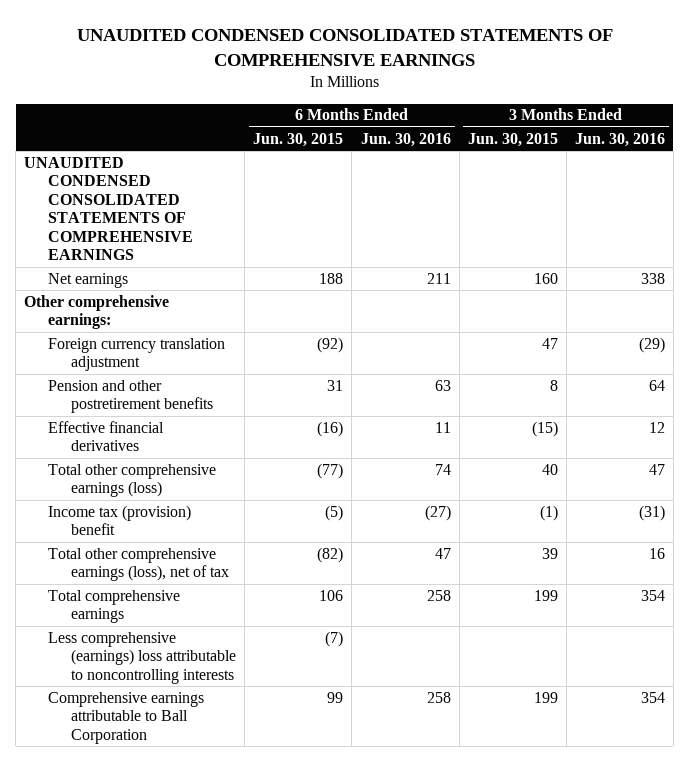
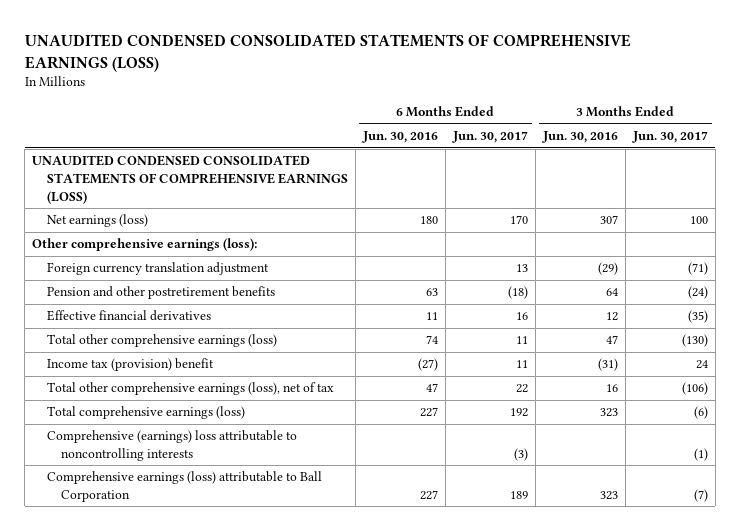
[76,28,613,66] UNAUDITED CONDENSED CONSOLIDATED STATEMENTS OF COMPREHENSIVE EARNINGS -> [24,34,631,72] UNAUDITED CONDENSED CONSOLIDATED STATEMENTS OF COMPREHENSIVE EARNINGS (LOSS)
[253,132,344,147] Jun. 30, 2015 -> none
[467,132,558,147] Jun. 30, 2015 -> none
none -> [451,131,528,144] Jun. 30, 2017
none -> [631,131,708,144] Jun. 30, 2017
[24,156,193,261] UNAUDITED CONDENSED CONSOLIDATED STATEMENTS OF COMPREHENSIVE EARNINGS -> [32,155,348,204] UNAUDITED CONDENSED CONSOLIDATED STATEMENTS OF COMPREHENSIVE EARNINGS (LOSS)
[47,272,128,288] Net earnings -> [46,214,148,228] Net earnings (loss)
[426,272,451,284] 211 -> [419,216,438,225] 180
[640,272,665,284] 338 -> [599,215,618,225] 307
[24,294,170,330] Other comprehensive earnings: -> [32,238,258,252] Other comprehensive earnings (loss):
[47,589,180,624] Total comprehensive earnings -> [46,406,245,420] Total comprehensive earnings (loss)
[426,589,451,601] 258 -> [419,407,438,418] 227
[640,589,665,601] 354 -> [599,408,618,418] 323
[47,631,237,684] Less comprehensive (earnings) loss attributable to noncontrolling interests -> [46,430,297,461] Comprehensive (earnings) loss attributable to noncontrolling interests
[47,691,204,744] Comprehensive earnings attributable to Ball Corporation -> [46,471,322,502] Comprehensive earnings (loss) attributable to Ball Corporation
[426,691,451,703] 258 -> [419,489,438,500] 227
[640,691,665,703] 354 -> [599,490,618,500] 323

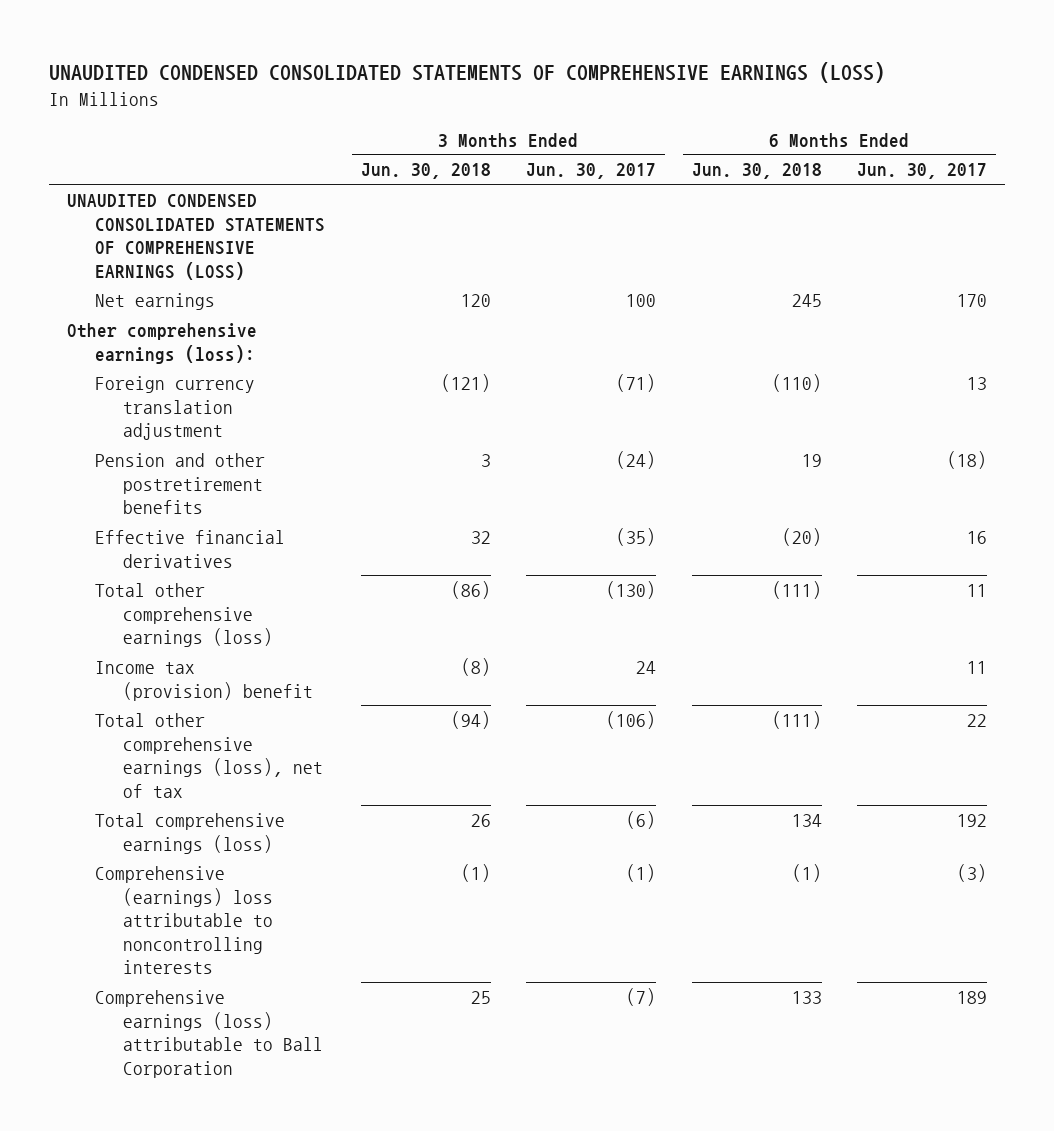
[361,131,438,144] Jun. 30, 2016 -> none
[541,131,618,144] Jun. 30, 2016 -> none
none -> [360,163,491,180] Jun. 30, 2018
none -> [691,163,822,180] Jun. 30, 2018
[46,214,148,228] Net earnings (loss) -> [95,293,216,311] Net earnings

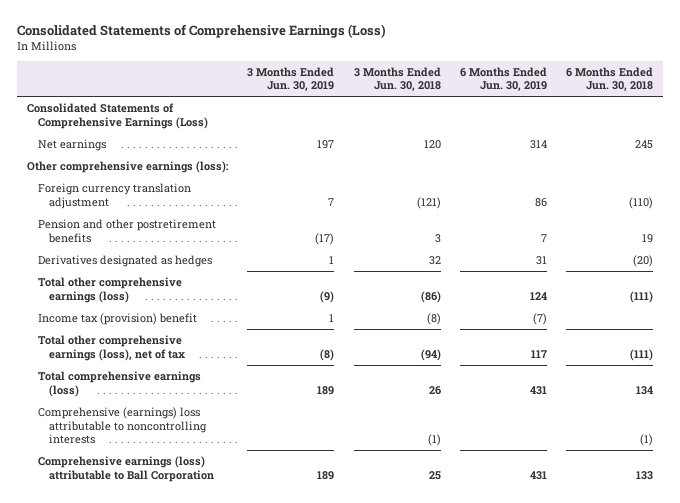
[49,62,886,84] UNAUDITED CONDENSED CONSOLIDATED STATEMENTS OF COMPREHENSIVE EARNINGS (LOSS) -> [17,23,387,38] Consolidated Statements of Comprehensive Earnings (Loss)
[526,163,657,180] Jun. 30, 2017 -> none
[857,163,988,180] Jun. 30, 2017 -> none
none -> [247,66,335,92] 3 Months Ended Jun. 30, 2019
none -> [459,66,547,92] 6 Months Ended Jun. 30, 2019
[67,194,326,280] UNAUDITED CONDENSED CONSOLIDATED STATEMENTS OF COMPREHENSIVE EARNINGS (LOSS) -> [26,102,209,129] Consolidated Statements of Comprehensive Earnings (Loss)
[95,530,286,568] Effective financial derivatives -> [38,254,213,267] Derivatives designated as hedges

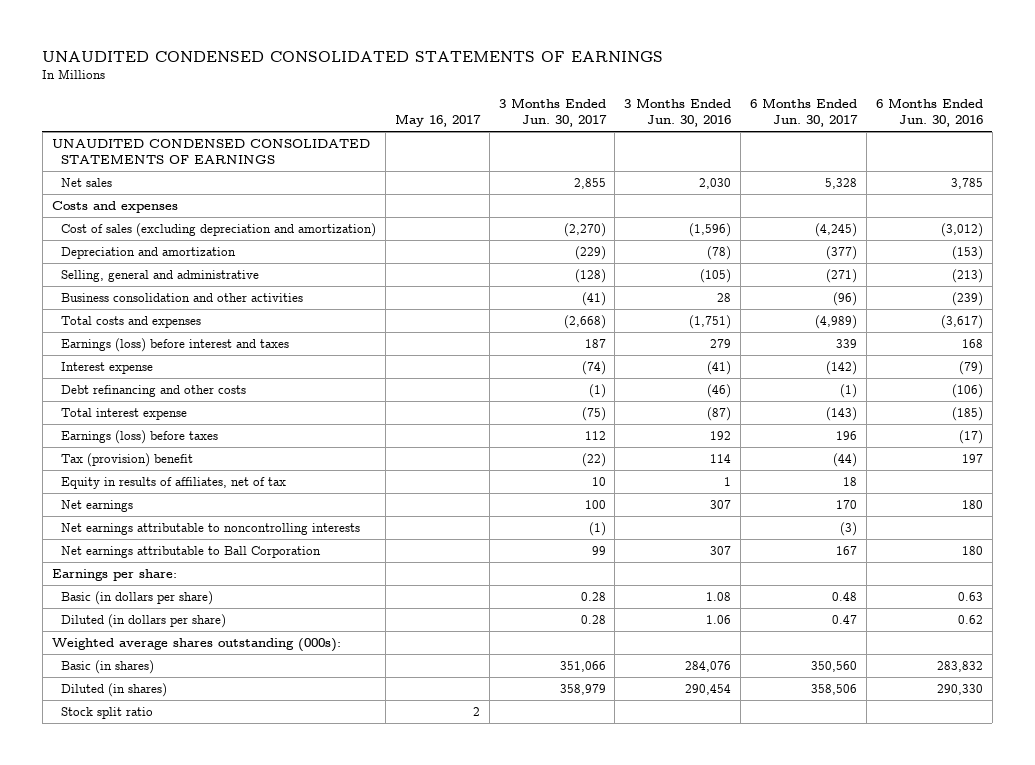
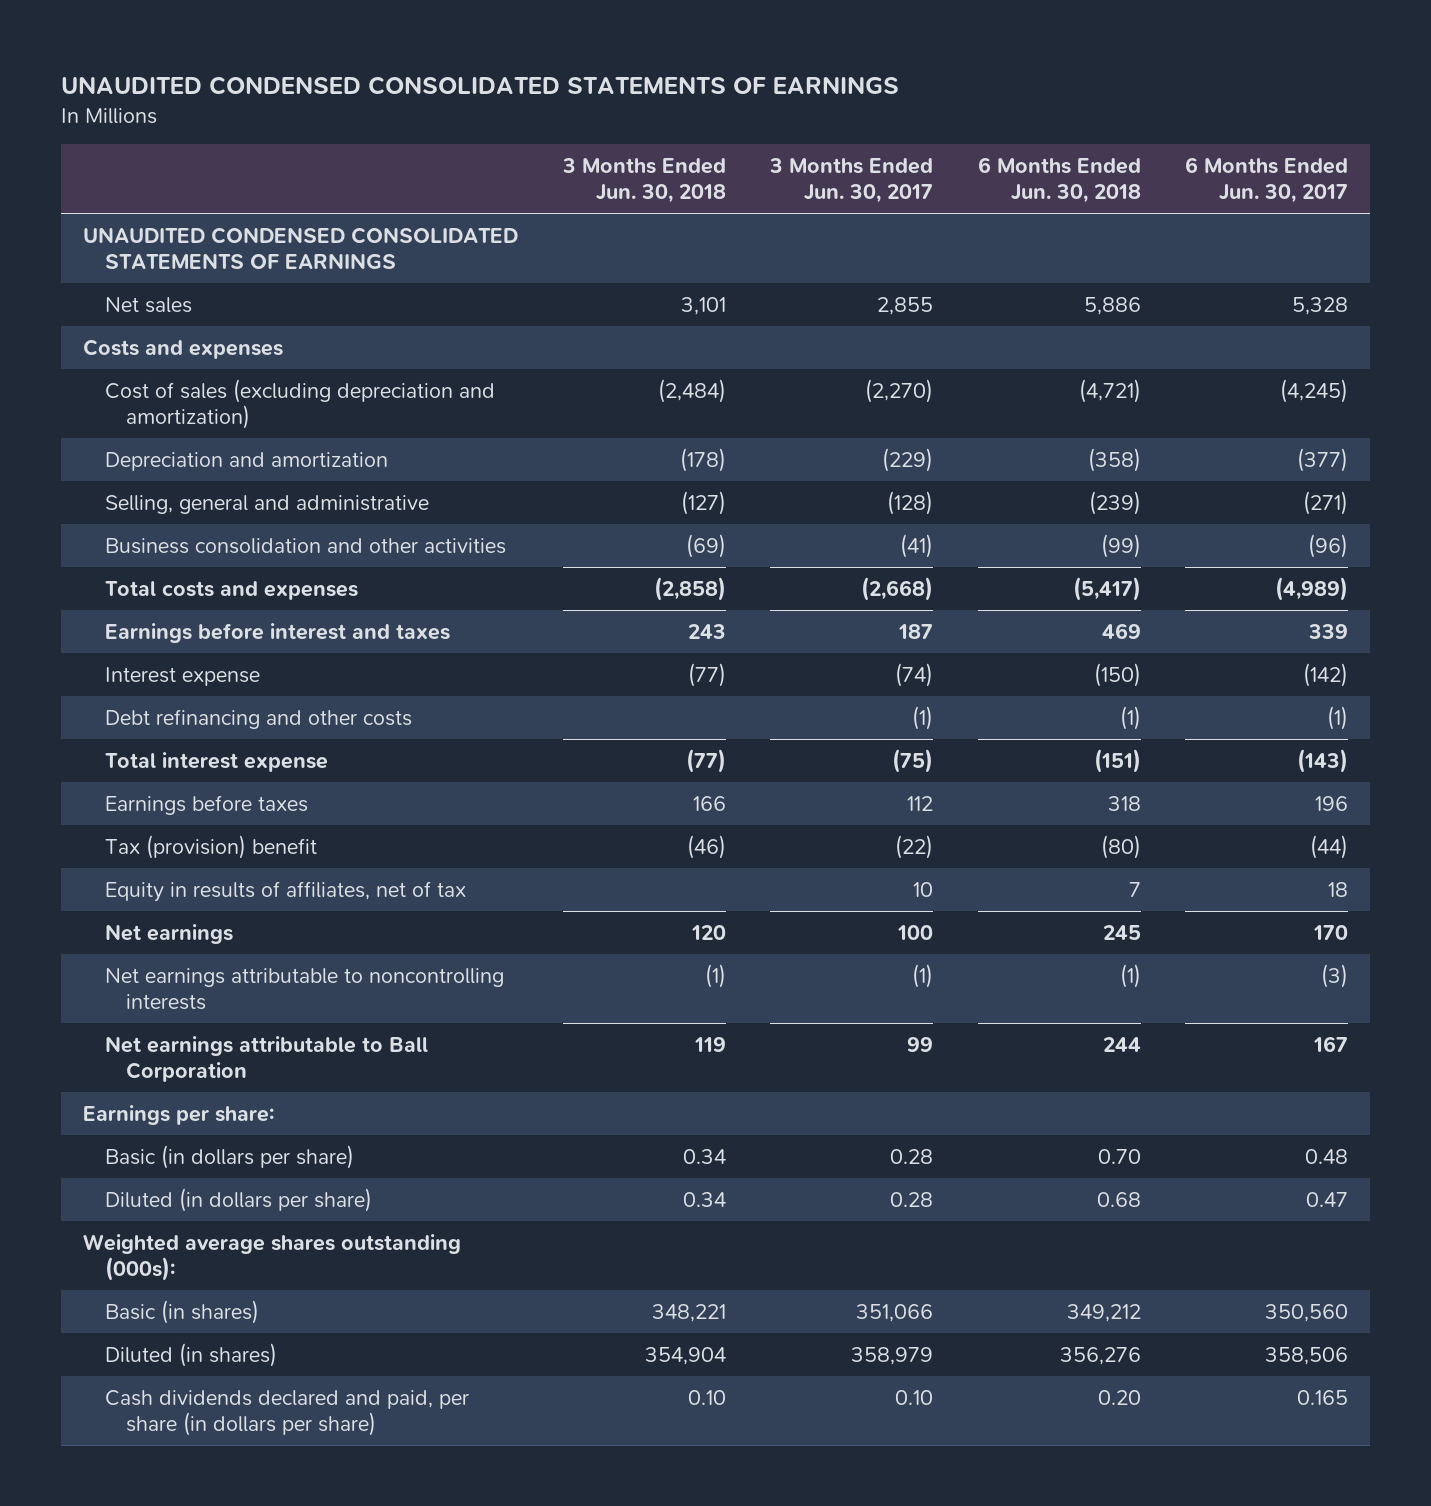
[394,114,481,128] May 16, 2017 -> none
[624,98,732,128] 3 Months Ended Jun. 30, 2016 -> none
[875,98,983,128] 6 Months Ended Jun. 30, 2016 -> none
none -> [561,158,726,204] 3 Months Ended Jun. 30, 2018
none -> [977,157,1141,204] 6 Months Ended Jun. 30, 2018
[60,338,289,353] Earnings (loss) before interest and taxes -> [104,622,450,643] Earnings before interest and taxes
[60,430,218,445] Earnings (loss) before taxes -> [104,794,308,815] Earnings before taxes
[60,707,153,720] Stock split ratio -> none
none -> [104,1389,469,1436] Cash dividends declared and paid, per share (in dollars per share)

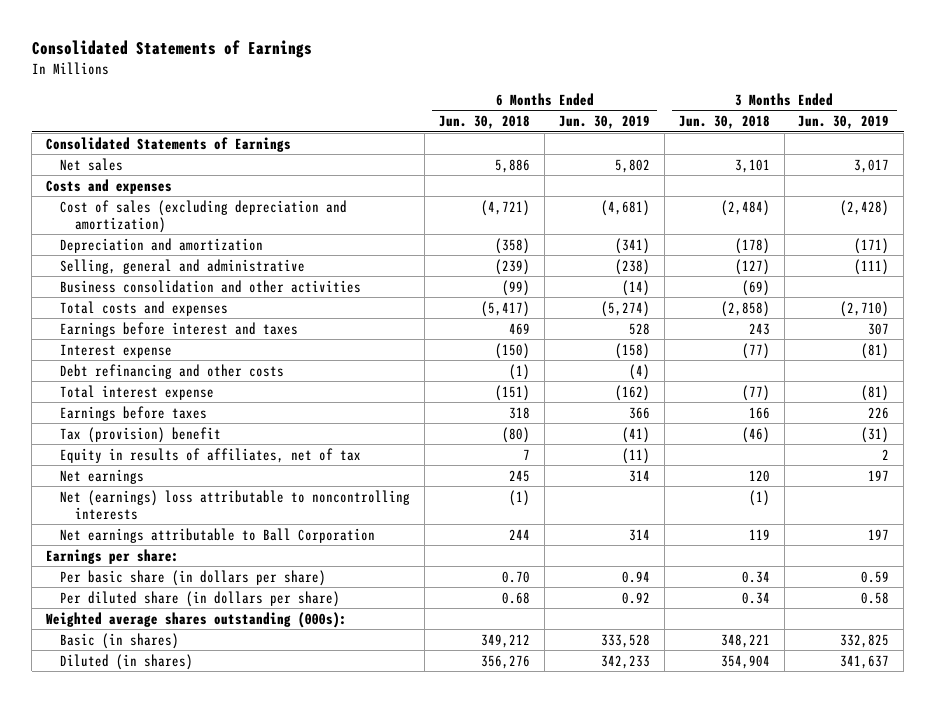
[61,76,900,96] UNAUDITED CONDENSED CONSOLIDATED STATEMENTS OF EARNINGS -> [31,40,312,59] Consolidated Statements of Earnings
[769,158,934,204] 3 Months Ended Jun. 30, 2017 -> none
[1184,157,1348,204] 6 Months Ended Jun. 30, 2017 -> none
none -> [558,115,650,130] Jun. 30, 2019
none -> [798,115,890,130] Jun. 30, 2019
[83,226,519,269] UNAUDITED CONDENSED CONSOLIDATED STATEMENTS OF EARNINGS -> [45,136,291,152] Consolidated Statements of Earnings
[104,967,504,1010] Net earnings attributable to noncontrolling interests -> [60,489,411,520] Net (earnings) loss attributable to noncontrolling interests
[104,1144,354,1169] Basic (in dollars per share) -> [60,569,327,586] Per basic share (in dollars per share)
[104,1187,372,1212] Diluted (in dollars per share) -> [60,590,341,607] Per diluted share (in dollars per share)
[104,1389,469,1436] Cash dividends declared and paid, per share (in dollars per share) -> none

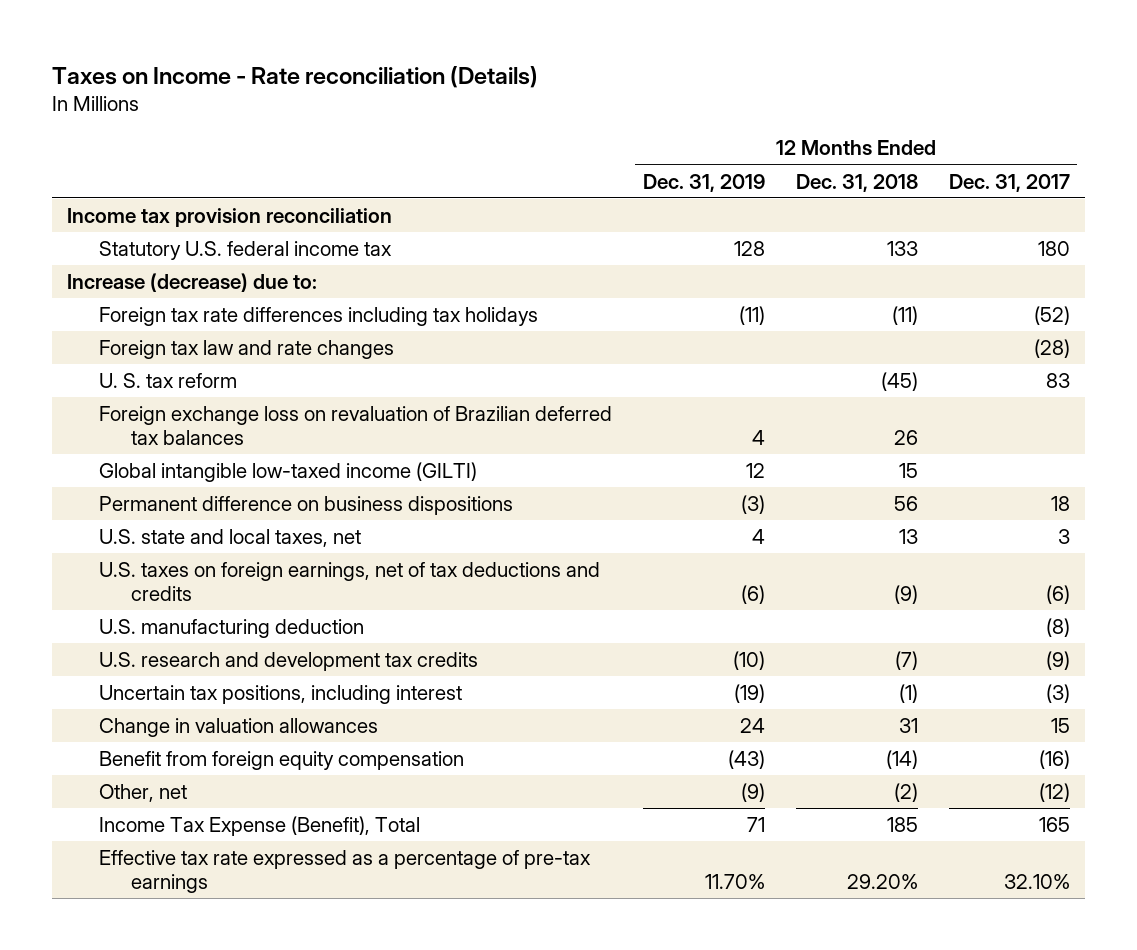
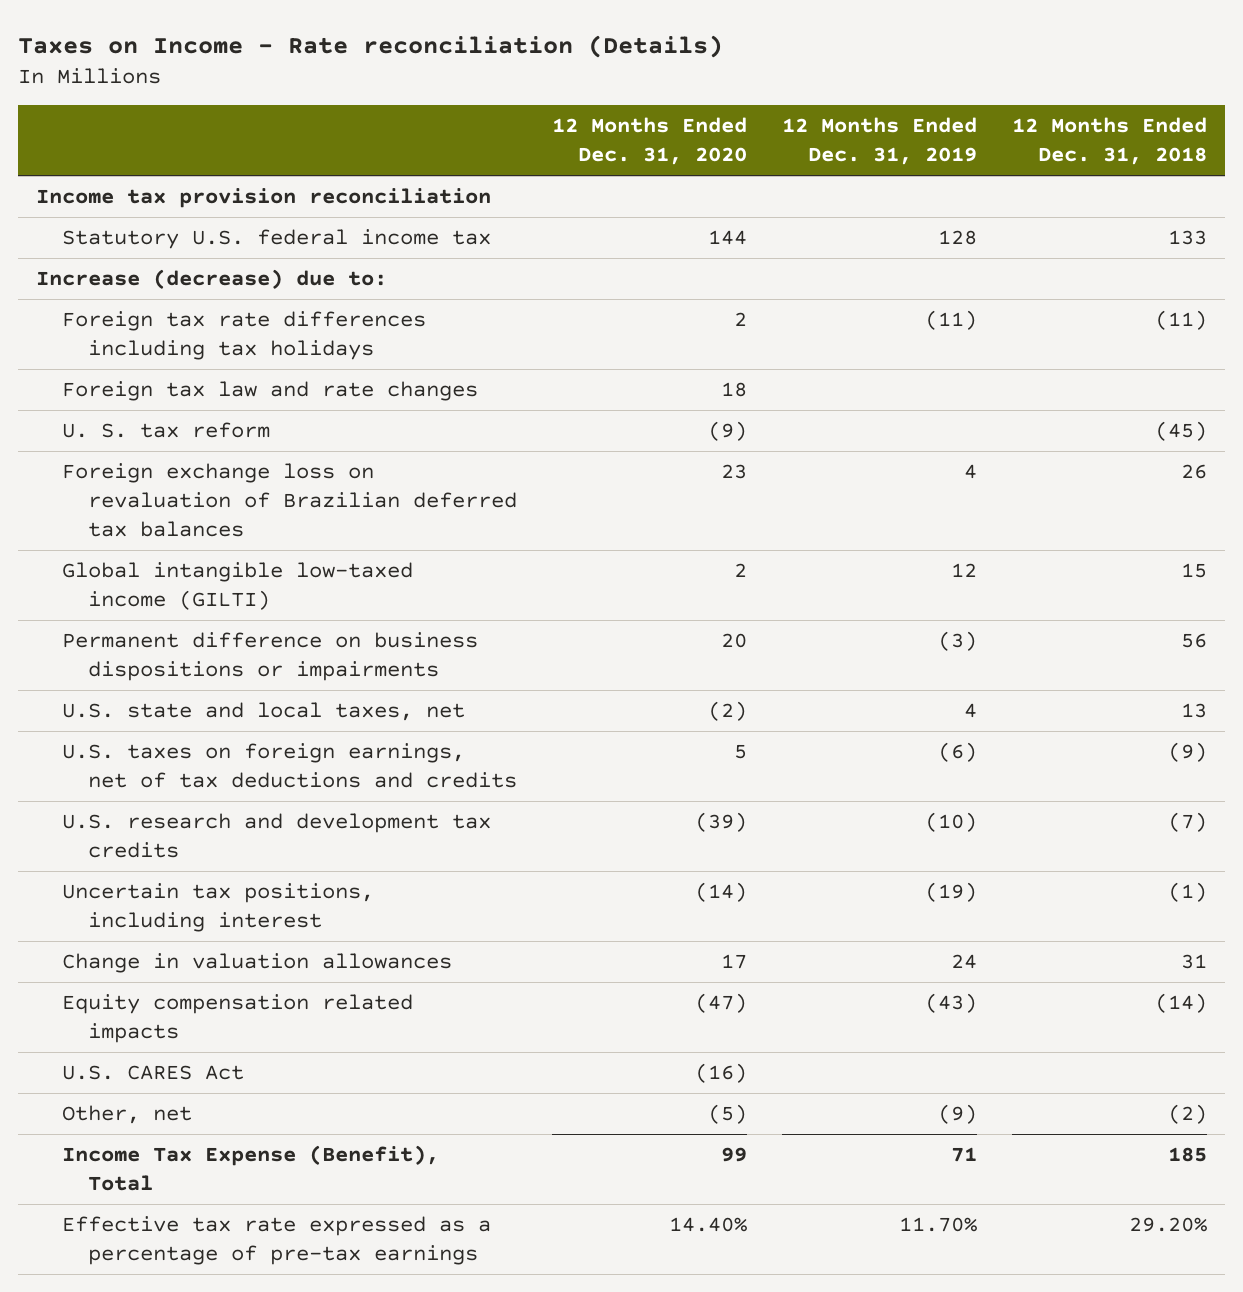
[948,173,1070,192] Dec. 31, 2017 -> none
none -> [551,117,747,166] 12 Months Ended Dec. 31, 2020
[99,496,514,516] Permanent difference on business dispositions -> [61,632,478,682] Permanent difference on business dispositions or impairments
[99,619,365,639] U.S. manufacturing deduction -> none
[99,751,465,771] Benefit from foreign equity compensation -> [61,994,413,1044] Equity compensation related impacts
none -> [61,1065,244,1081] U.S. CARES Act

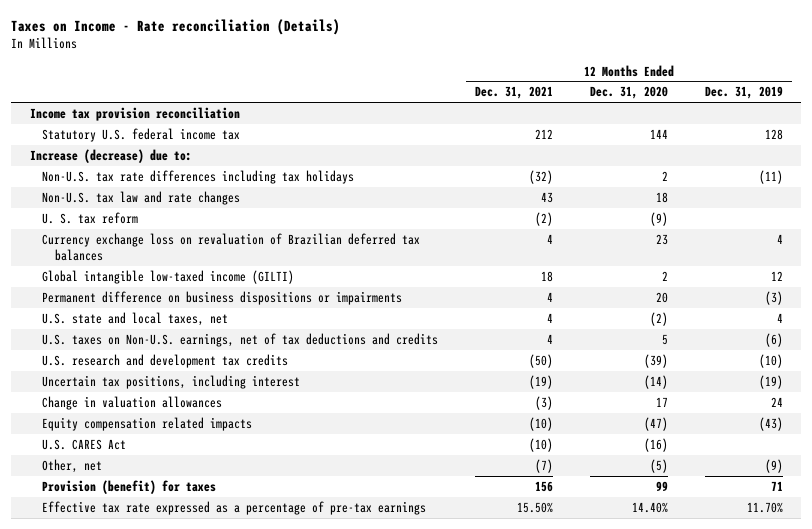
[1012,117,1208,166] 12 Months Ended Dec. 31, 2018 -> none
none -> [475,86,554,100] Dec. 31, 2021
[61,311,426,361] Foreign tax rate differences including tax holidays -> [42,169,355,184] Non-U.S. tax rate differences including tax holidays
[61,381,478,402] Foreign tax law and rate changes -> [42,190,241,205] Non-U.S. tax law and rate changes
[61,463,517,537] Foreign exchange loss on revaluation of Brazilian deferred tax balances -> [42,232,421,262] Currency exchange loss on revaluation of Brazilian deferred tax balances
[61,743,517,789] U.S. taxes on foreign earnings, net of tax deductions and credits -> [42,332,439,347] U.S. taxes on Non-U.S. earnings, net of tax deductions and credits
[61,1145,439,1192] Income Tax Expense (Benefit), Total -> [42,479,217,494] Provision (benefit) for taxes

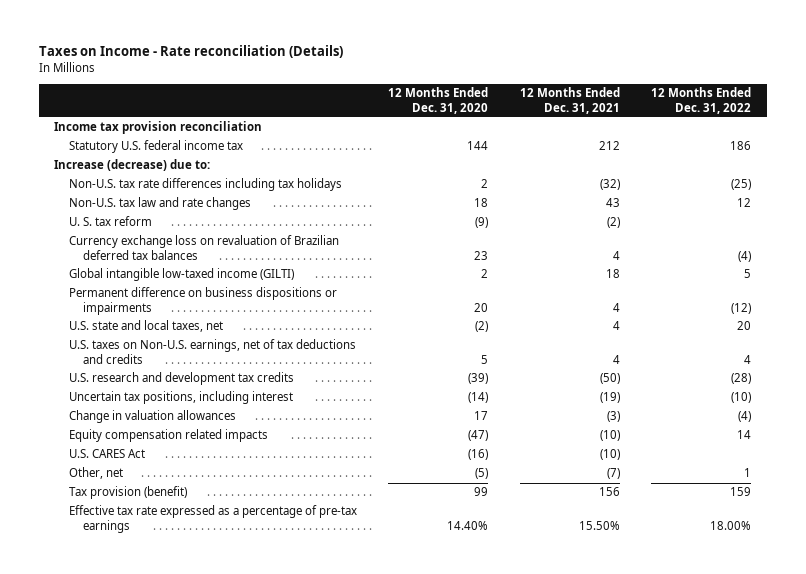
[704,86,783,100] Dec. 31, 2019 -> none
none -> [651,86,752,114] 12 Months Ended Dec. 31, 2022
[42,479,217,494] Provision (benefit) for taxes -> [68,486,187,500] Tax provision (benefit)

